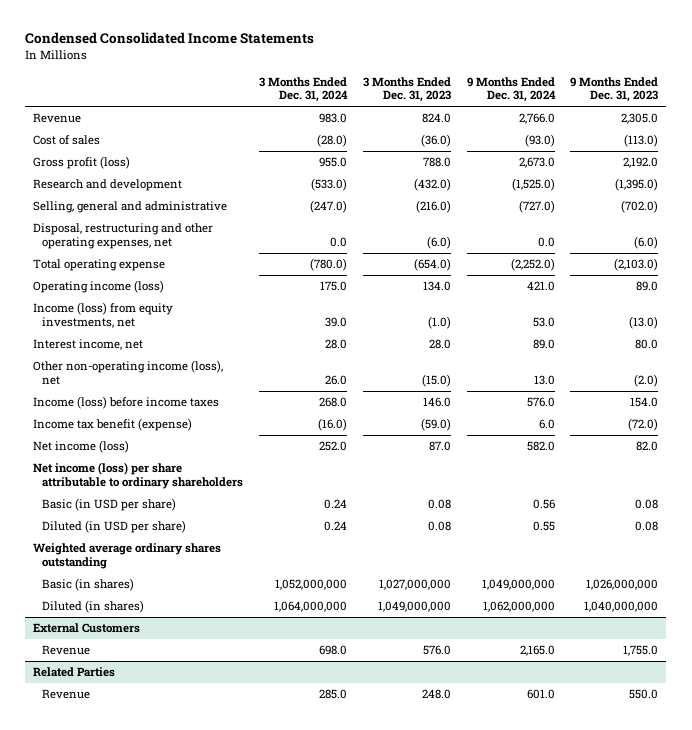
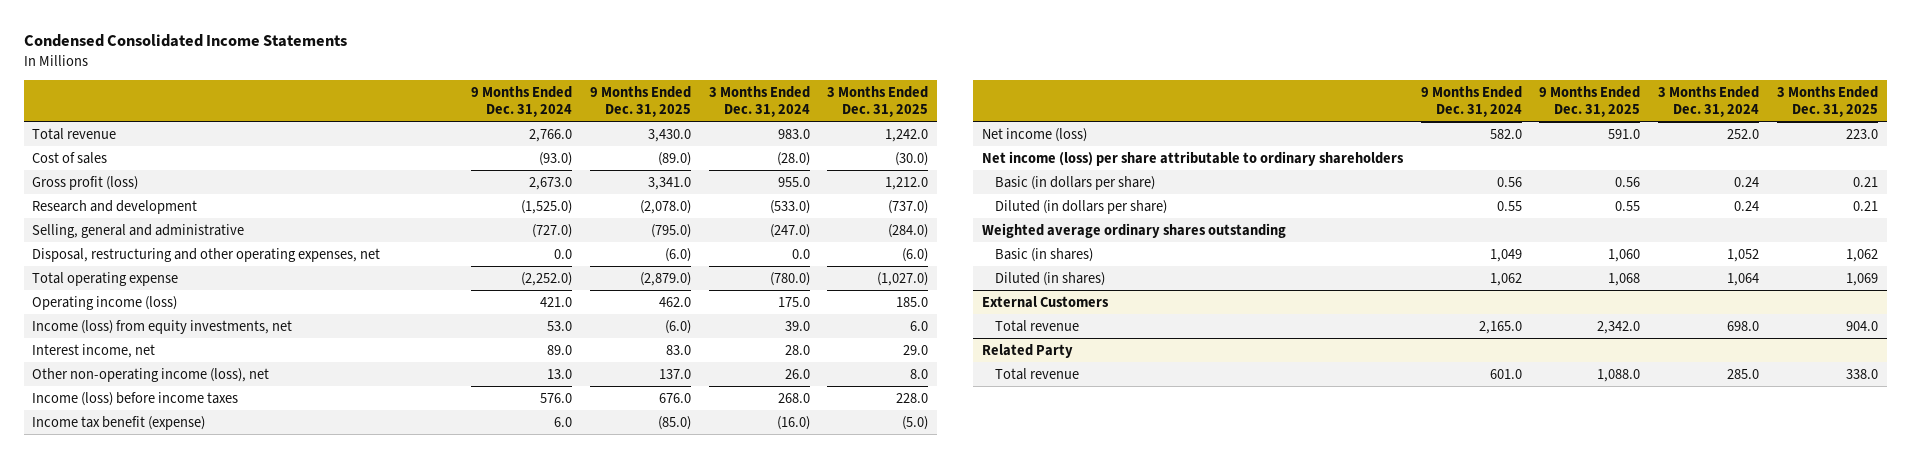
[362,76,451,103] 3 Months Ended Dec. 31, 2023 -> none
[570,76,659,103] 9 Months Ended Dec. 31, 2023 -> none
none -> [589,85,691,117] 9 Months Ended Dec. 31, 2025
none -> [827,85,929,117] 3 Months Ended Dec. 31, 2025
[33,113,82,124] Revenue -> [32,127,117,140] Total revenue
[41,498,176,512] Basic (in USD per share) -> [994,175,1155,190] Basic (in dollars per share)
[41,520,186,534] Diluted (in USD per share) -> [994,199,1167,214] Diluted (in dollars per share)
[274,579,347,591] 1,052,000,000 -> [1727,248,1760,262] 1,052
[481,579,555,591] 1,049,000,000 -> [1489,248,1522,262] 1,049
[273,601,347,613] 1,064,000,000 -> [1727,272,1760,286] 1,064
[482,601,555,613] 1,062,000,000 -> [1489,272,1522,286] 1,062
[41,645,90,656] Revenue -> [994,319,1079,332] Total revenue
[33,667,116,678] Related Parties -> [982,343,1074,358] Related Party
[41,689,90,700] Revenue -> [994,367,1079,380] Total revenue

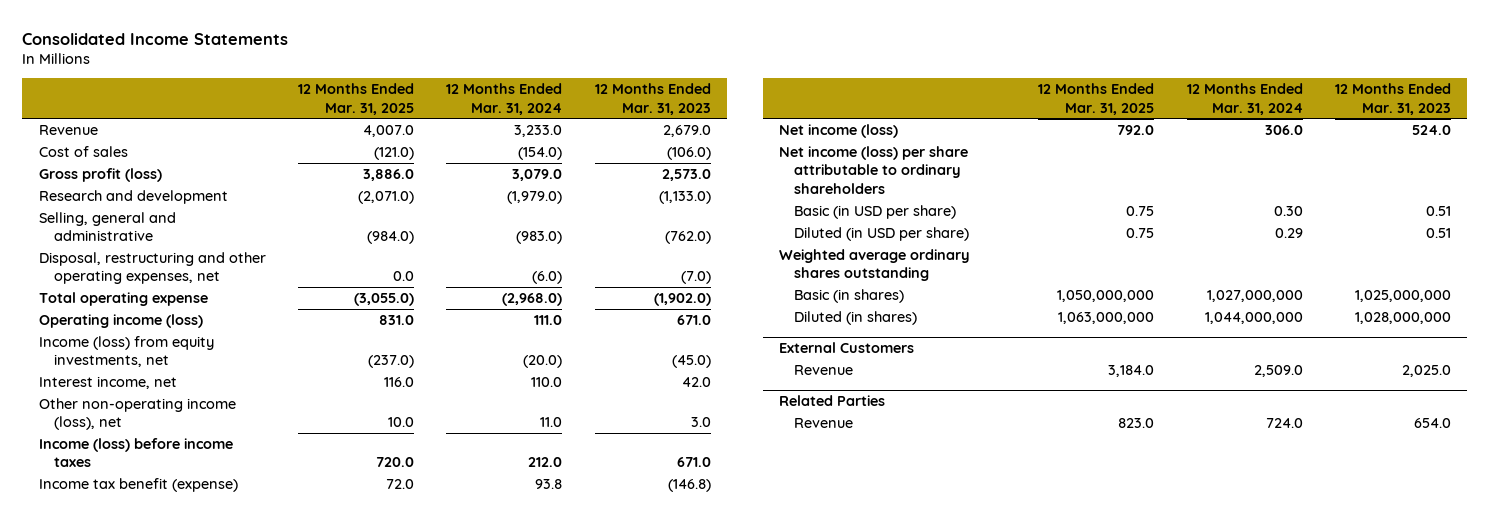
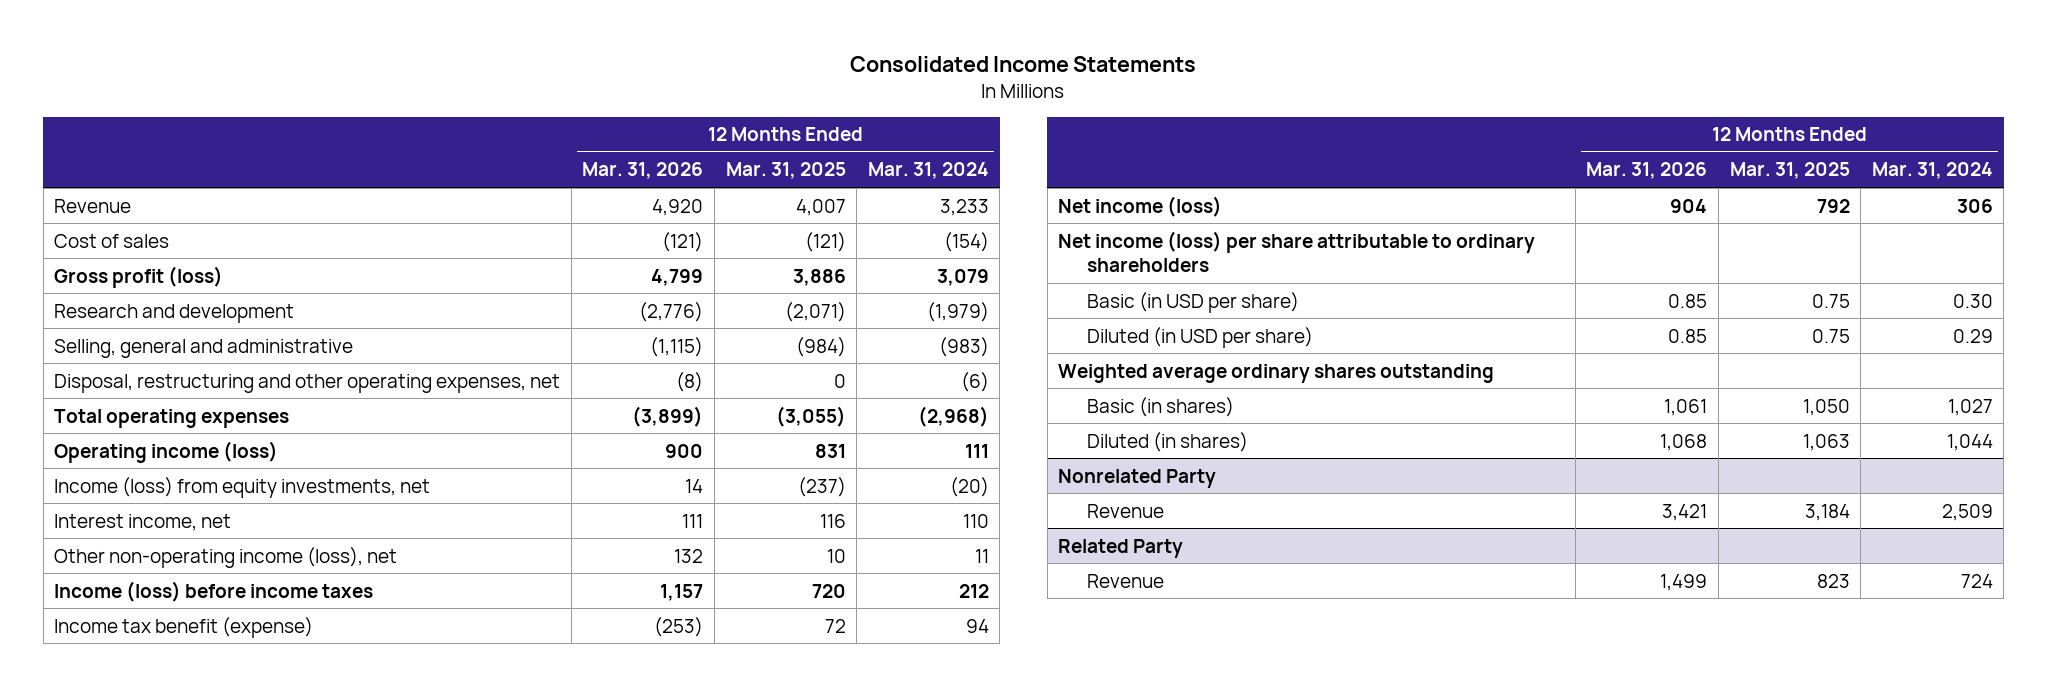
[594,83,711,115] 12 Months Ended Mar. 31, 2023 -> none
none -> [582,162,704,180] Mar. 31, 2026
[362,125,414,138] 4,007.0 -> [795,198,846,216] 4,007
[514,125,563,138] 3,233.0 -> [939,198,989,216] 3,233
[373,147,414,161] (121.0) -> [804,231,846,252] (121)
[518,147,563,161] (154.0) -> [943,231,989,252] (154)
[362,169,414,182] 3,886.0 -> [792,268,846,286] 3,886
[512,169,563,182] 3,079.0 -> [936,268,989,286] 3,079
[357,191,414,205] (2,071.0) -> [784,301,846,322] (2,071)
[507,191,563,205] (1,979.0) -> [926,301,989,322] (1,979)
[366,231,414,245] (984.0) -> [795,336,846,357] (984)
[516,231,563,245] (983.0) -> [938,336,989,357] (983)
[392,271,414,282] 0.0 -> [833,373,846,388] 0
[532,271,563,285] (6.0) -> [960,371,989,392] (6)
[38,292,208,307] Total operating expense -> [54,408,290,428] Total operating expenses
[353,293,414,307] (3,055.0) -> [775,405,846,427] (3,055)
[502,293,563,307] (2,968.0) -> [917,405,989,427] (2,968)
[378,315,414,326] 831.0 -> [814,443,846,458] 831
[534,315,563,326] 111.0 -> [964,443,989,458] 111
[367,355,414,369] (237.0) -> [797,476,846,497] (237)
[523,355,563,369] (20.0) -> [949,476,989,497] (20)
[383,377,414,388] 116.0 -> [819,513,846,528] 116
[531,377,563,388] 110.0 -> [962,513,989,528] 110
[387,417,414,428] 10.0 -> [826,548,846,563] 10
[540,417,563,428] 11.0 -> [974,548,989,563] 11
[375,457,414,468] 720.0 -> [811,583,846,598] 720
[528,457,563,468] 212.0 -> [958,583,989,598] 212
[385,479,414,490] 72.0 -> [824,618,846,633] 72
[535,479,563,490] 93.8 -> [965,618,989,633] 94
[1117,125,1155,136] 792.0 -> [1816,198,1850,213] 792
[1264,125,1303,136] 306.0 -> [1956,198,1993,213] 306
[1057,290,1155,303] 1,050,000,000 -> [1802,398,1850,416] 1,050
[1206,290,1303,303] 1,027,000,000 -> [1947,398,1993,416] 1,027
[1058,312,1155,325] 1,063,000,000 -> [1802,433,1850,451] 1,063
[1204,312,1303,325] 1,044,000,000 -> [1946,433,1993,451] 1,044
[778,342,914,354] External Customers -> [1058,468,1217,488] Nonrelated Party
[1108,365,1155,378] 3,184.0 -> [1804,503,1850,521] 3,184
[1253,365,1303,378] 2,509.0 -> [1941,503,1993,521] 2,509
[778,395,885,407] Related Parties -> [1058,538,1184,558] Related Party
[1118,418,1155,429] 823.0 -> [1816,573,1850,588] 823
[1265,418,1303,429] 724.0 -> [1960,573,1993,588] 724

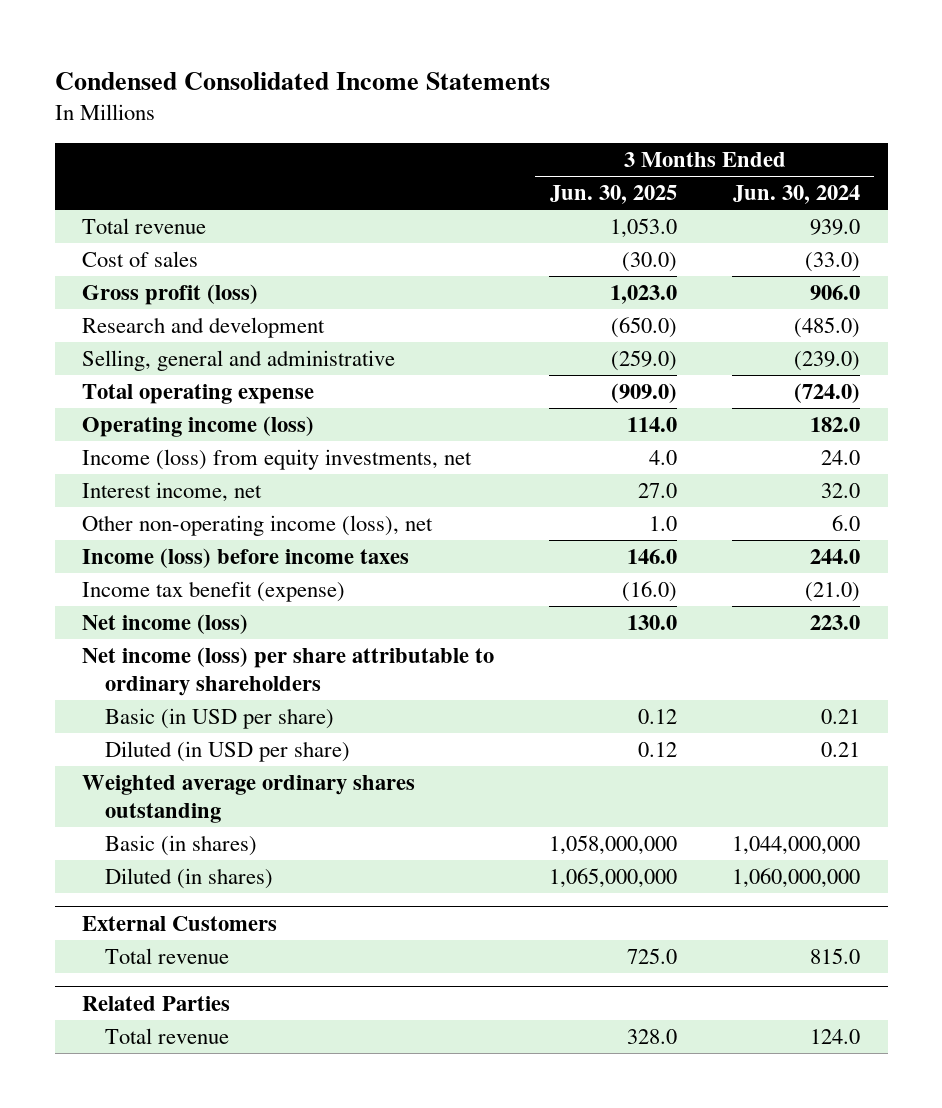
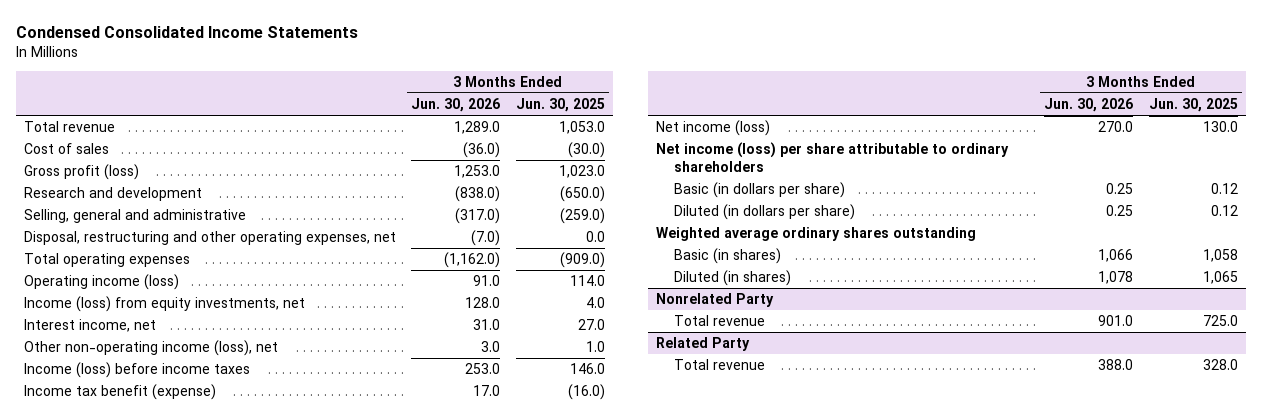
[733,185,861,205] Jun. 30, 2024 -> none
none -> [411,98,501,113] Jun. 30, 2026
none -> [23,231,396,246] Disposal, restructuring and other operating expenses, net
[82,384,315,405] Total operating expense -> [23,253,190,268] Total operating expenses
[104,708,334,730] Basic (in USD per share) -> [673,182,845,199] Basic (in dollars per share)
[104,741,350,763] Diluted (in USD per share) -> [673,204,855,221] Diluted (in dollars per share)
[549,835,678,856] 1,058,000,000 -> [1202,249,1238,263] 1,058
[549,868,678,889] 1,065,000,000 -> [1202,271,1238,285] 1,065
[82,915,278,931] External Customers -> [656,293,775,308] Nonrelated Party
[82,995,231,1011] Related Parties -> [656,337,751,352] Related Party

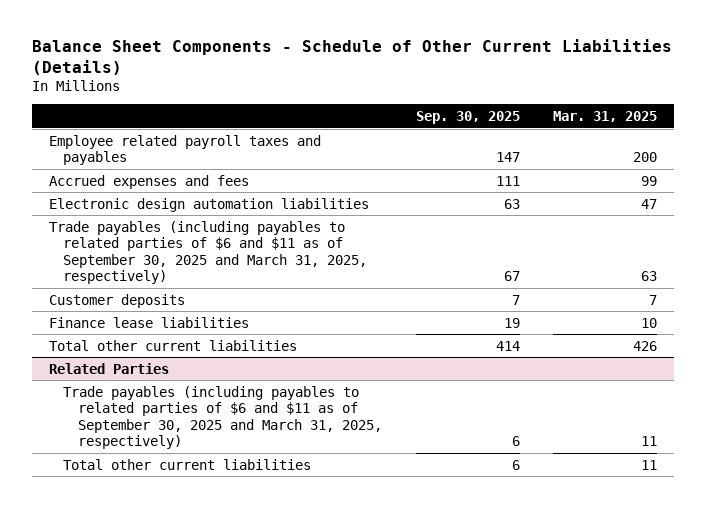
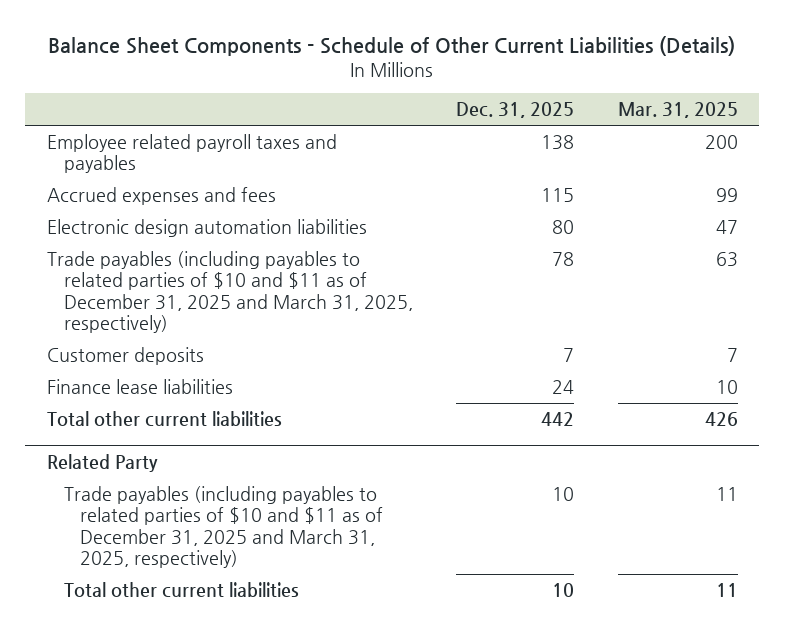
[415,110,520,124] Sep. 30, 2025 -> none
none -> [456,102,575,119] Dec. 31, 2025
[48,220,368,285] Trade payables (including payables to related parties of $6 and $11 as of September 30, 2025 and March 31, 2025, respectively) -> [47,251,413,333] Trade payables (including payables to related parties of $10 and $11 as of December 31, 2025 and March 31, 2025, respectively)
[48,362,169,374] Related Parties -> [47,453,159,472] Related Party
[63,385,382,450] Trade payables (including payables to related parties of $6 and $11 as of September 30, 2025 and March 31, 2025, respectively) -> [63,486,384,568] Trade payables (including payables to related parties of $10 and $11 as of December 31, 2025 and March 31, 2025, respectively)

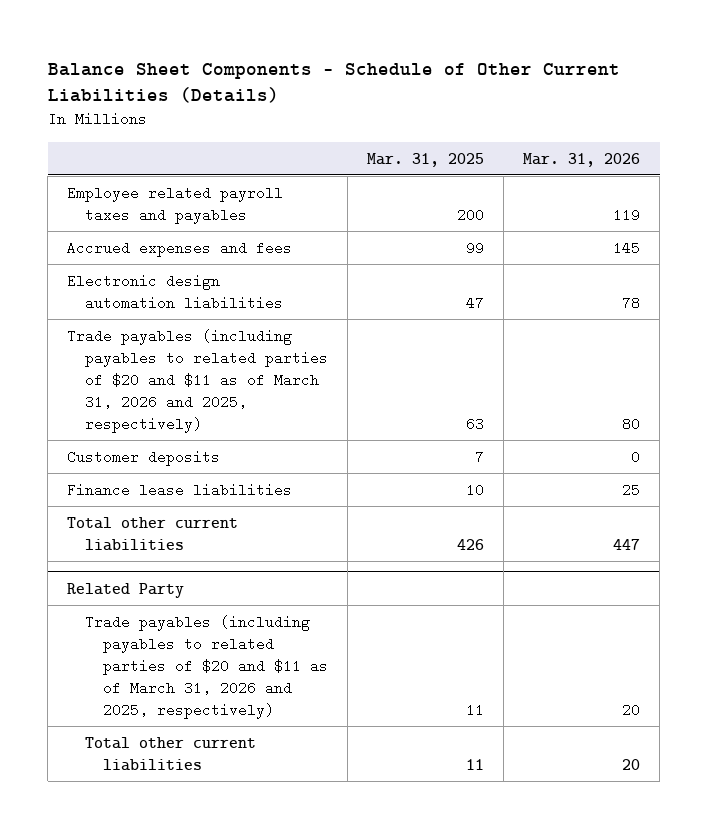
[456,102,575,119] Dec. 31, 2025 -> none
none -> [523,152,641,167] Mar. 31, 2026
[47,251,413,333] Trade payables (including payables to related parties of $10 and $11 as of December 31, 2025 and March 31, 2025, respectively) -> [67,328,328,433] Trade payables (including payables to related parties of $20 and $11 as of March 31, 2026 and 2025, respectively)
[63,486,384,568] Trade payables (including payables to related parties of $10 and $11 as of December 31, 2025 and March 31, 2025, respectively) -> [84,614,328,719] Trade payables (including payables to related parties of $20 and $11 as of March 31, 2026 and 2025, respectively)

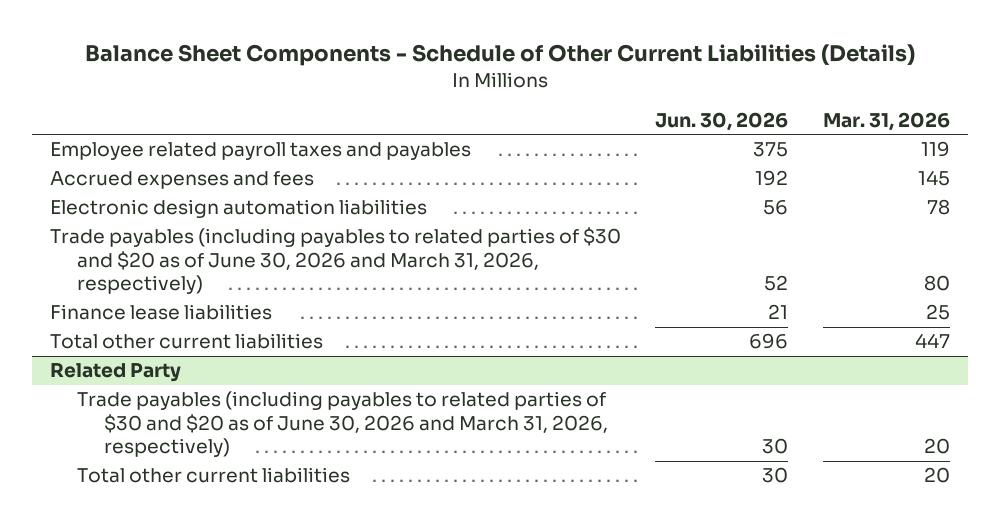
[367,152,485,167] Mar. 31, 2025 -> none
none -> [655,111,789,131] Jun. 30, 2026
[67,449,221,466] Customer deposits -> none
[67,328,328,433] Trade payables (including payables to related parties of $20 and $11 as of March 31, 2026 and 2025, respectively) -> [49,227,621,295] Trade payables (including payables to related parties of $30 and $20 as of June 30, 2026 and March 31, 2026, respectively)
[84,614,328,719] Trade payables (including payables to related parties of $20 and $11 as of March 31, 2026 and 2025, respectively) -> [76,391,609,458] Trade payables (including payables to related parties of $30 and $20 as of June 30, 2026 and March 31, 2026, respectively)

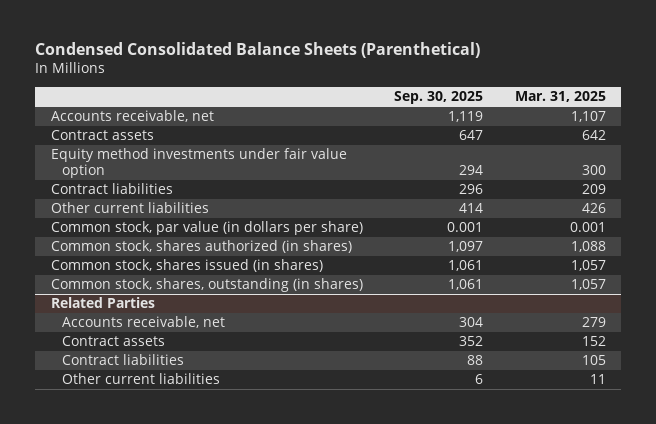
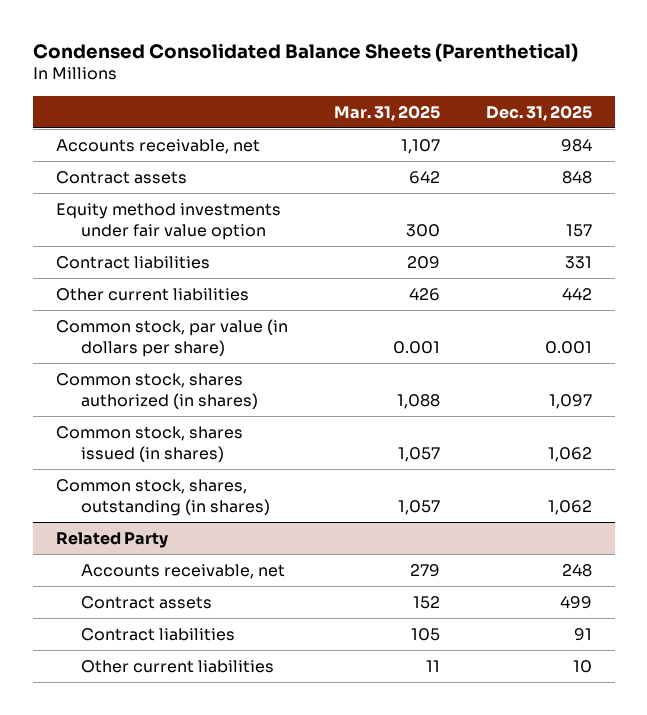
[394,91,484,105] Sep. 30, 2025 -> none
none -> [485,104,592,121] Dec. 31, 2025
[50,297,155,309] Related Parties -> [55,532,168,549] Related Party

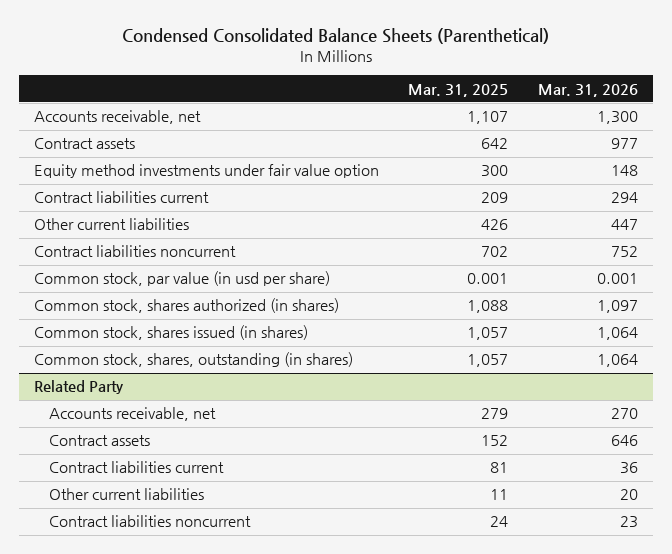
[485,104,592,121] Dec. 31, 2025 -> none
none -> [537,83,638,97] Mar. 31, 2026
[55,256,210,270] Contract liabilities -> [33,191,209,204] Contract liabilities current
none -> [33,245,236,258] Contract liabilities noncurrent
[55,319,288,357] Common stock, par value (in dollars per share) -> [33,271,330,287] Common stock, par value (in usd per share)
[80,628,235,642] Contract liabilities -> [48,461,224,474] Contract liabilities current
[410,628,440,642] 105 -> [490,462,509,474] 81
none -> [48,515,251,528] Contract liabilities noncurrent

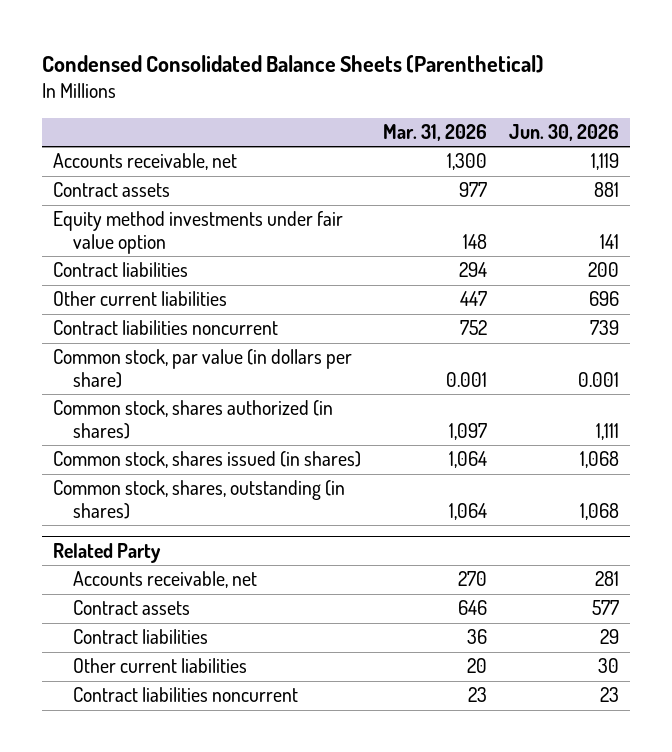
[408,83,509,97] Mar. 31, 2025 -> none
none -> [508,123,619,141] Jun. 30, 2026
[33,191,209,204] Contract liabilities current -> [53,262,189,278] Contract liabilities
[33,271,330,287] Common stock, par value (in usd per share) -> [53,349,353,388] Common stock, par value (in dollars per share)
[48,461,224,474] Contract liabilities current -> [72,629,208,645] Contract liabilities

